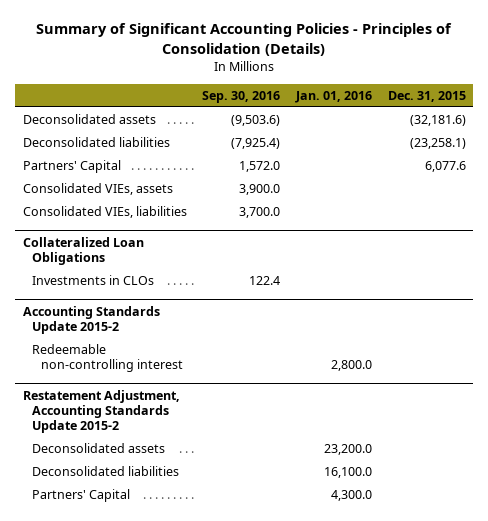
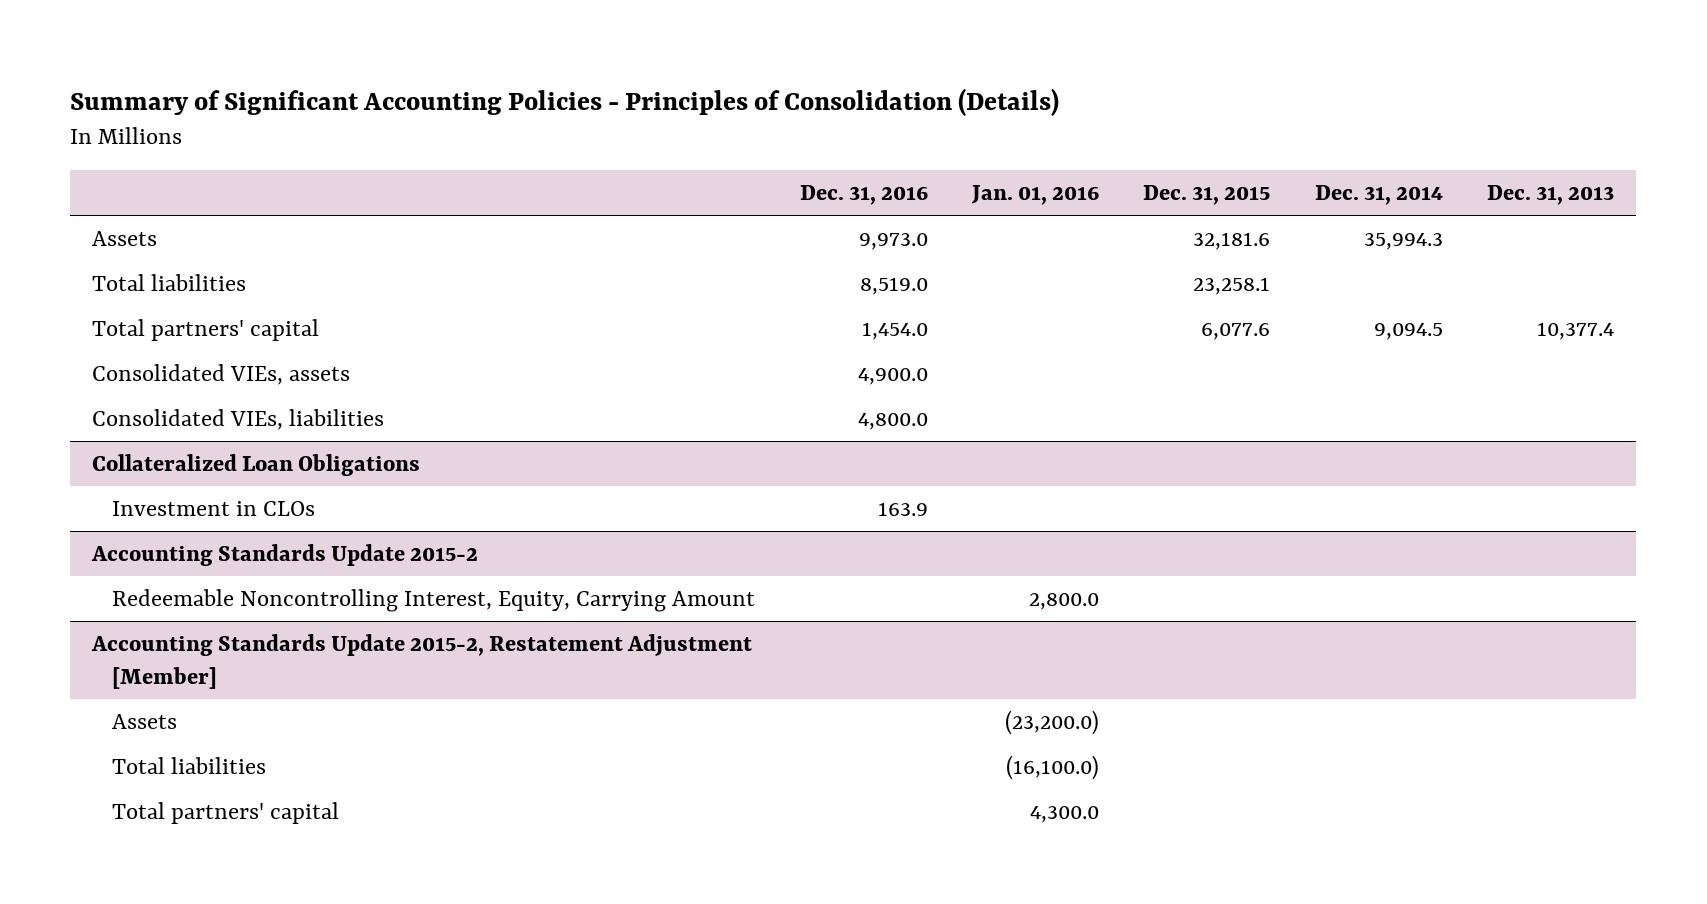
[202,90,281,103] Sep. 30, 2016 -> none
none -> [799,184,928,205] Dec. 31, 2016
none -> [1314,184,1443,205] Dec. 31, 2014
none -> [1487,184,1615,205] Dec. 31, 2013
[22,114,156,125] Deconsolidated assets -> [92,230,158,246] Assets
[409,115,466,127] (32,181.6) -> [1193,231,1271,250] 32,181.6
[22,137,170,148] Deconsolidated liabilities -> [92,273,247,291] Total liabilities
[409,138,466,150] (23,258.1) -> [1193,276,1271,295] 23,258.1
[22,160,121,174] Partners' Capital -> [92,318,320,341] Total partners' capital
[31,275,154,286] Investments in CLOs -> [112,500,316,516] Investment in CLOs
[31,344,183,373] Redeemable non-controlling interest -> [112,588,756,612] Redeemable Noncontrolling Interest, Equity, Carrying Amount
[22,389,180,433] Restatement Adjustment, Accounting Standards Update 2015-2 -> [91,633,753,689] Accounting Standards Update 2015-2, Restatement Adjustment [Member]
[31,443,165,454] Deconsolidated assets -> [112,713,178,729] Assets
[323,444,372,456] 23,200.0 -> [1005,709,1100,735] (23,200.0)
[31,466,179,477] Deconsolidated liabilities -> [112,756,267,774] Total liabilities
[323,467,372,479] 16,100.0 -> [1006,754,1100,780] (16,100.0)
[31,489,130,503] Partners' Capital -> [112,801,340,824] Total partners' capital

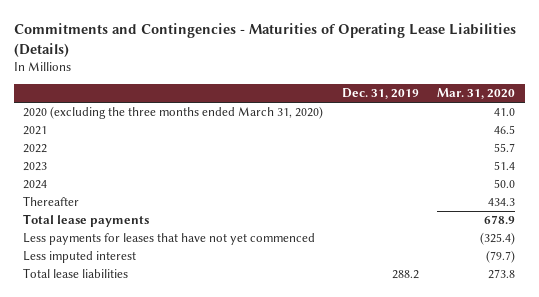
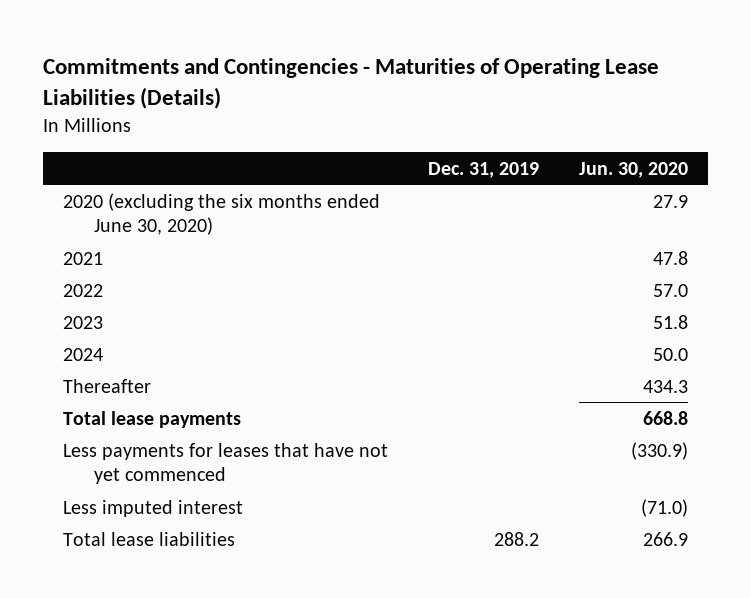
[437,88,516,100] Mar. 31, 2020 -> none
none -> [579,161,689,178] Jun. 30, 2020
[23,106,324,120] 2020 (excluding the three months ended March 31, 2020) -> [63,192,381,236] 2020 (excluding the six months ended June 30, 2020)

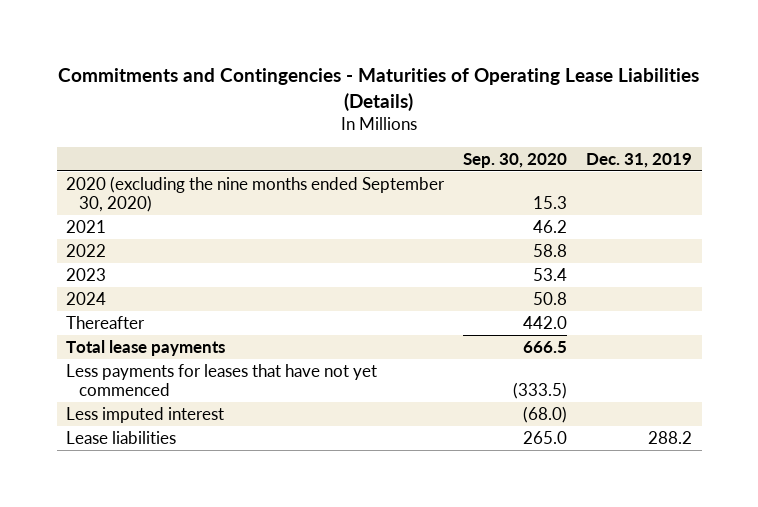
[579,161,689,178] Jun. 30, 2020 -> none
none -> [463,152,568,168] Sep. 30, 2020
[63,192,381,236] 2020 (excluding the six months ended June 30, 2020) -> [66,175,446,213] 2020 (excluding the nine months ended September 30, 2020)
[63,531,236,546] Total lease liabilities -> [66,430,177,444] Lease liabilities

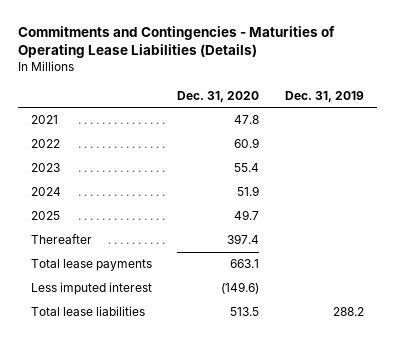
[463,152,568,168] Sep. 30, 2020 -> none
none -> [177,90,260,102] Dec. 31, 2020
[66,175,446,213] 2020 (excluding the nine months ended September 30, 2020) -> none
none -> [31,211,61,221] 2025
[66,363,378,397] Less payments for leases that have not yet commenced -> none
[66,430,177,444] Lease liabilities -> [31,306,146,317] Total lease liabilities

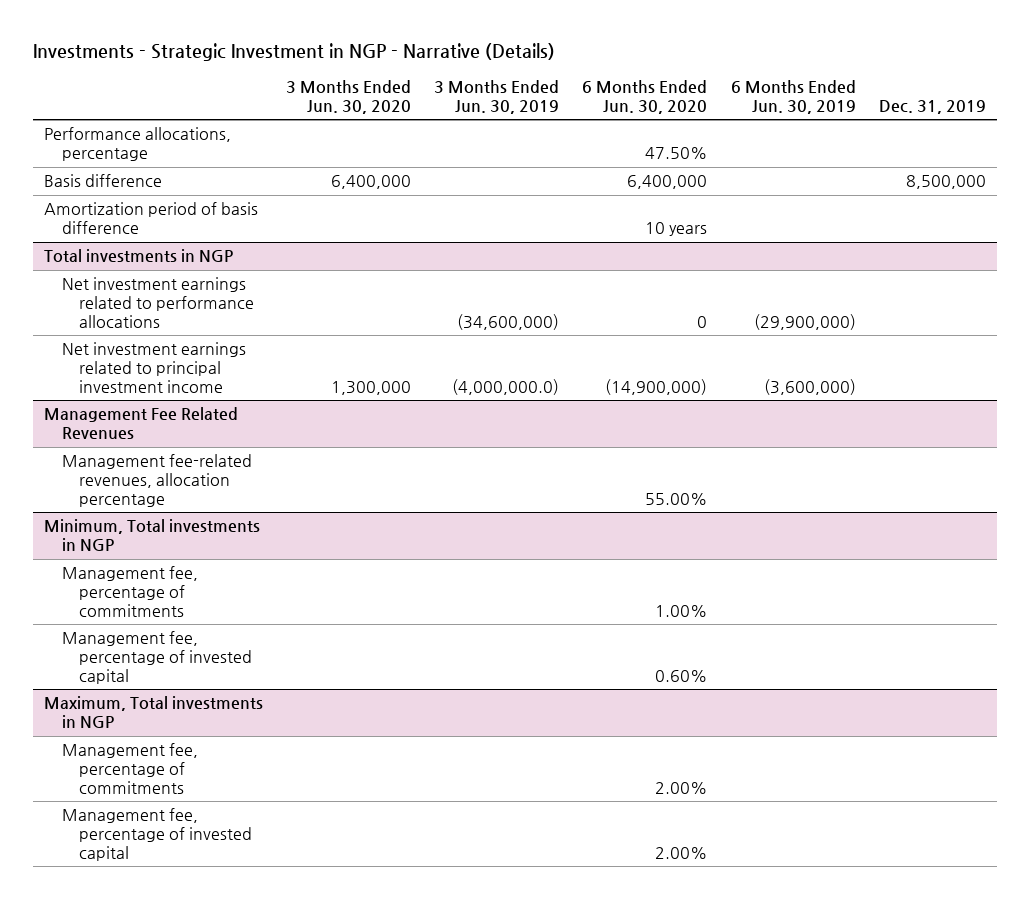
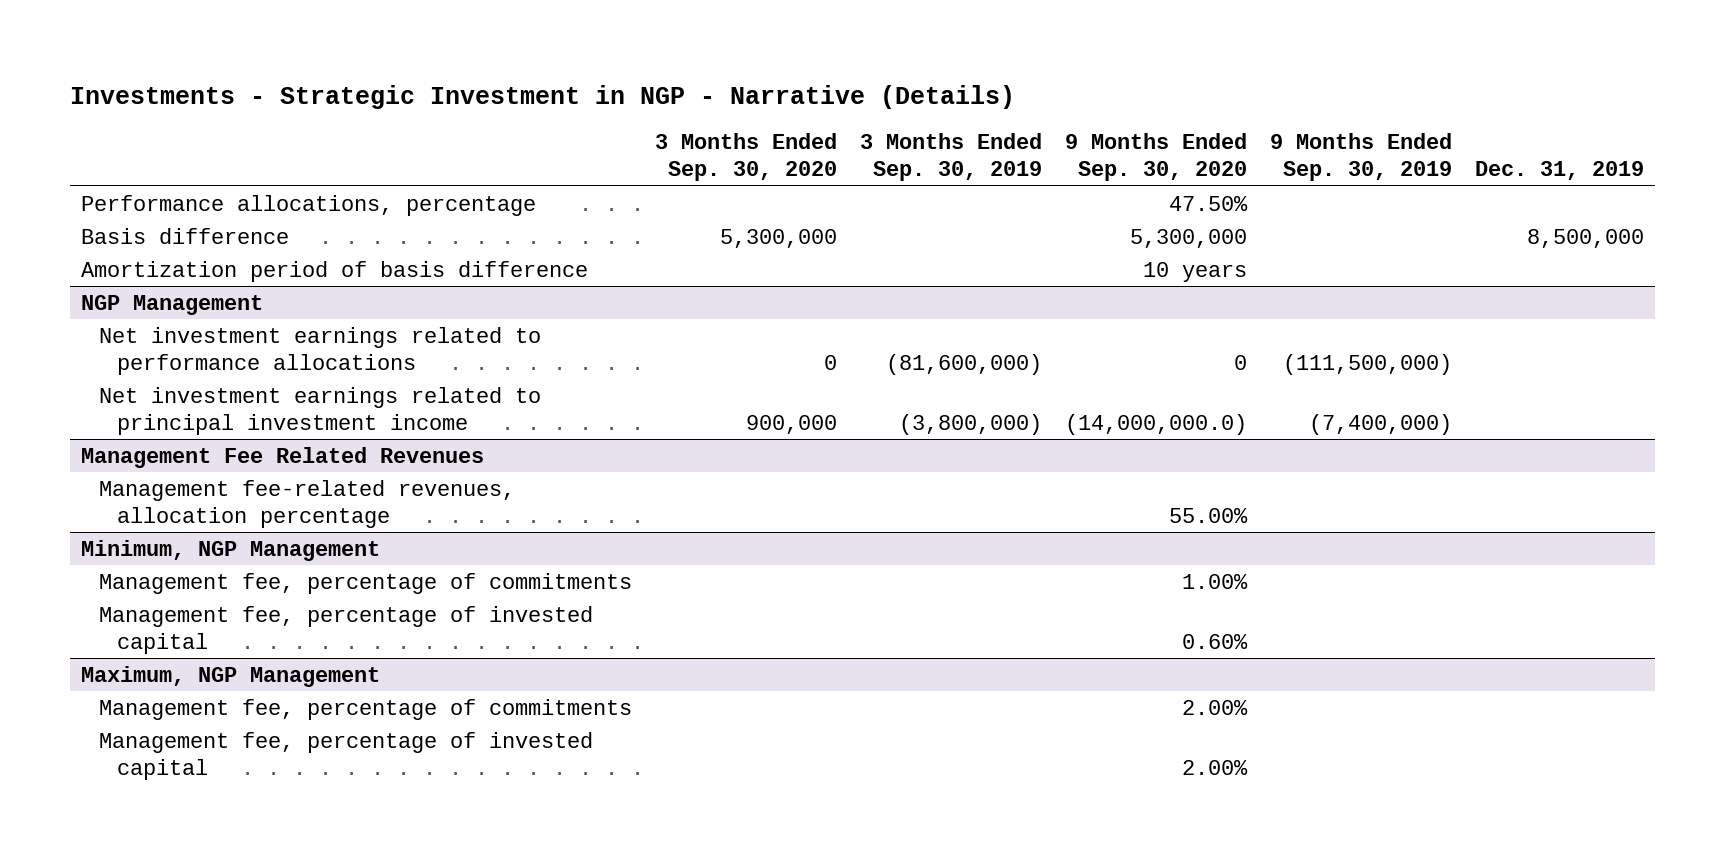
[286,80,412,114] 3 Months Ended Jun. 30, 2020 -> none
[434,80,560,114] 3 Months Ended Jun. 30, 2019 -> none
[582,80,708,114] 6 Months Ended Jun. 30, 2020 -> none
[730,80,856,114] 6 Months Ended Jun. 30, 2019 -> none
none -> [655,133,838,182] 3 Months Ended Sep. 30, 2020
none -> [860,133,1043,182] 3 Months Ended Sep. 30, 2019
none -> [1064,133,1247,182] 9 Months Ended Sep. 30, 2020
none -> [1269,133,1452,182] 9 Months Ended Sep. 30, 2019
[44,249,234,263] Total investments in NGP -> [81,294,264,315] NGP Management
[44,519,261,552] Minimum, Total investments in NGP -> none
[61,566,198,617] Management fee, percentage of commitments -> none
[61,631,253,684] Management fee, percentage of invested capital -> none
[44,696,264,729] Maximum, Total investments in NGP -> none
[61,743,198,794] Management fee, percentage of commitments -> none
[61,808,253,861] Management fee, percentage of invested capital -> none
none -> [81,539,381,561] Minimum, NGP Management
none -> [99,572,633,594] Management fee, percentage of commitments
none -> [99,605,594,654] Management fee, percentage of invested capital
none -> [81,665,381,687] Maximum, NGP Management
none -> [99,698,633,720] Management fee, percentage of commitments
none -> [99,731,594,780] Management fee, percentage of invested capital

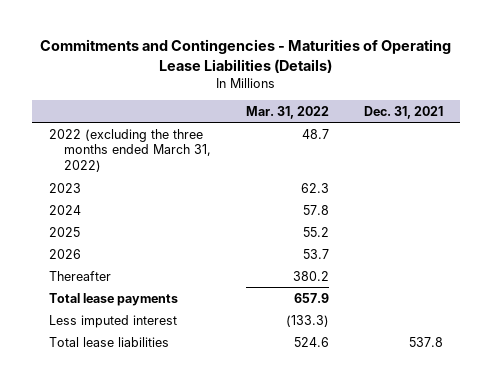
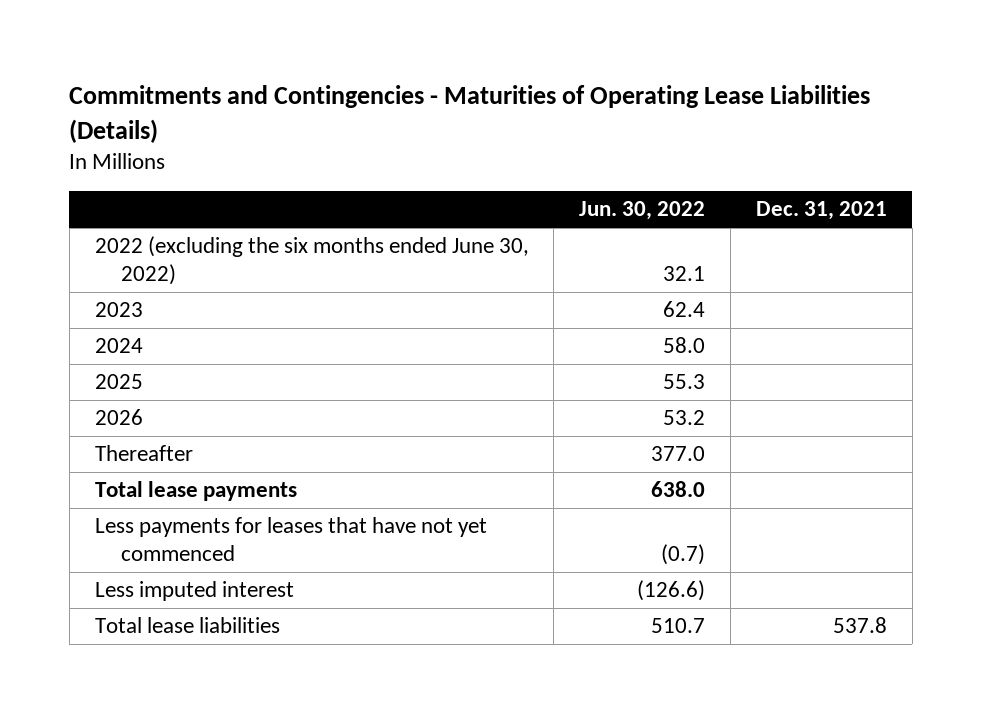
[245,105,329,119] Mar. 31, 2022 -> none
none -> [579,201,706,221] Jun. 30, 2022
[49,128,211,173] 2022 (excluding the three months ended March 31, 2022) -> [94,236,529,285] 2022 (excluding the six months ended June 30, 2022)
none -> [94,517,487,561] Less payments for leases that have not yet commenced

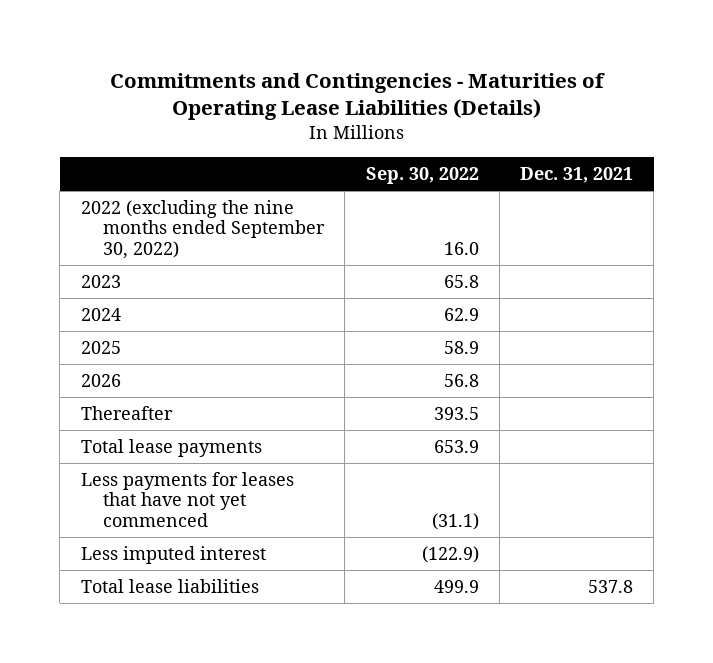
[579,201,706,221] Jun. 30, 2022 -> none
none -> [365,167,479,185] Sep. 30, 2022
[94,236,529,285] 2022 (excluding the six months ended June 30, 2022) -> [80,199,326,260] 2022 (excluding the nine months ended September 30, 2022)

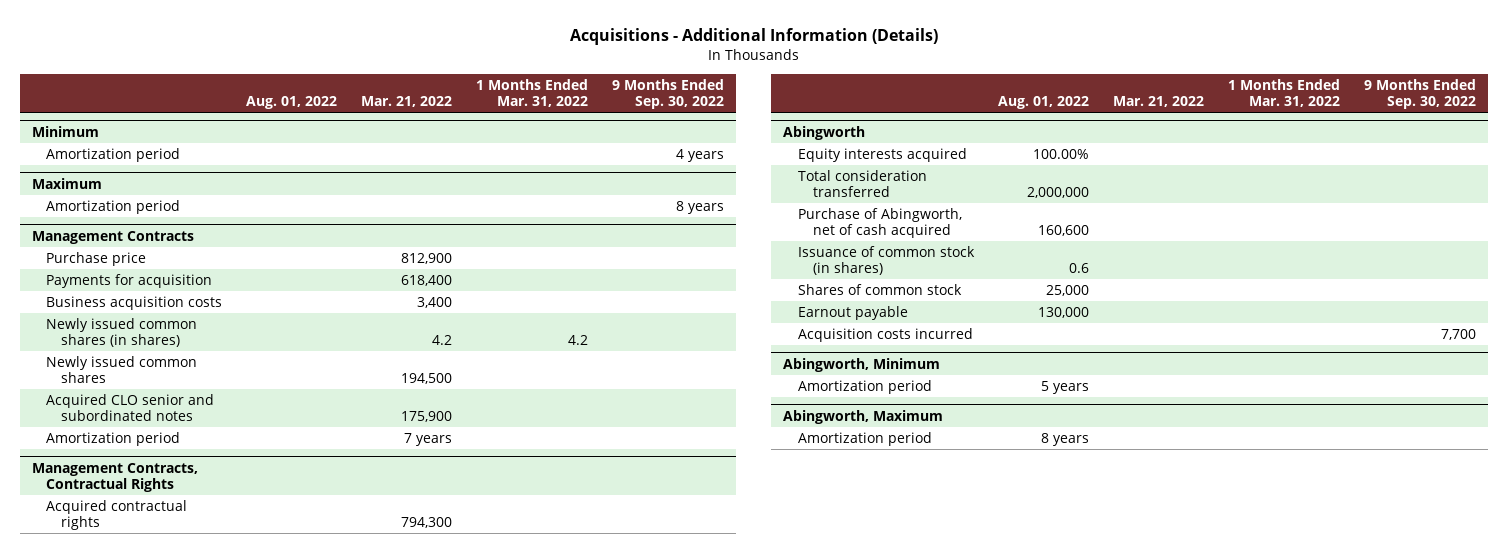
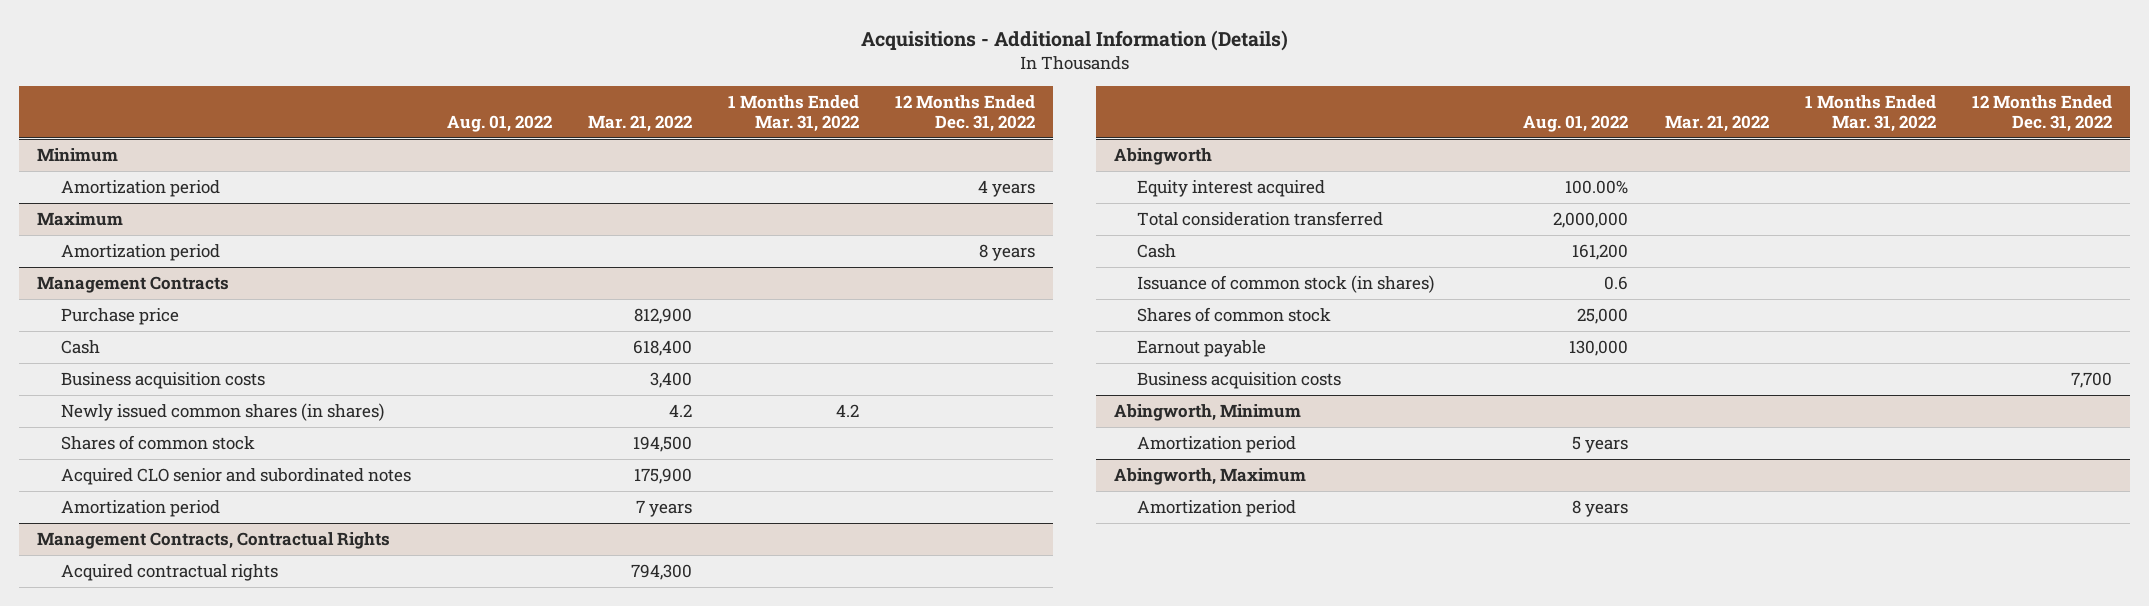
[612,78,725,109] 9 Months Ended Sep. 30, 2022 -> none
none -> [895,94,1036,132] 12 Months Ended Dec. 31, 2022
[46,274,213,289] Payments for acquisition -> [60,340,100,355] Cash
[46,356,198,384] Newly issued common shares -> [60,435,255,451] Shares of common stock
[797,148,967,163] Equity interests acquired -> [1137,180,1326,198] Equity interest acquired
[797,208,962,239] Purchase of Abingworth, net of cash acquired -> none
none -> [1137,244,1177,259] Cash
[797,328,973,343] Acquisition costs incurred -> [1137,372,1342,390] Business acquisition costs

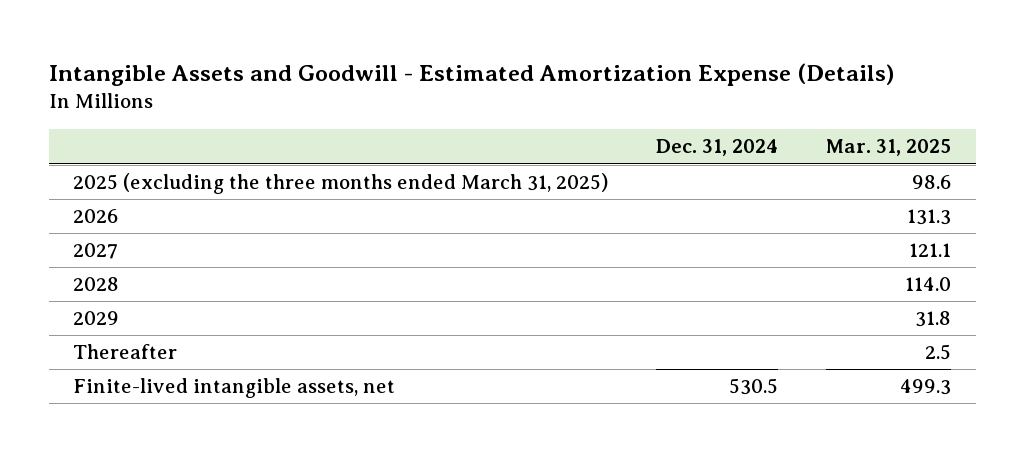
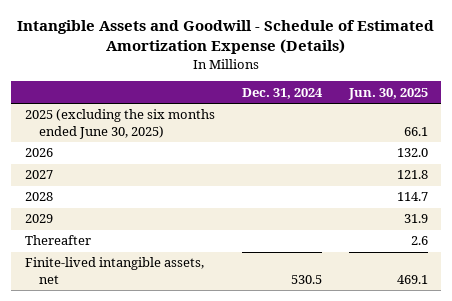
[48,62,894,86] Intangible Assets and Goodwill - Estimated Amortization Expense (Details) -> [17,20,435,55] Intangible Assets and Goodwill - Schedule of Estimated Amortization Expense (Details)
[826,139,952,157] Mar. 31, 2025 -> none
none -> [347,87,428,100] Jun. 30, 2025
[72,173,608,195] 2025 (excluding the three months ended March 31, 2025) -> [24,109,215,139] 2025 (excluding the six months ended June 30, 2025)

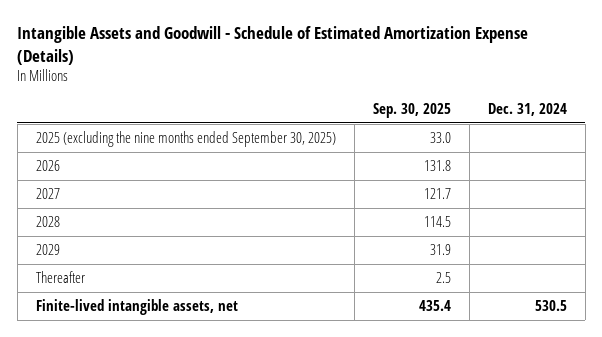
[347,87,428,100] Jun. 30, 2025 -> none
none -> [372,103,451,119] Sep. 30, 2025
[24,109,215,139] 2025 (excluding the six months ended June 30, 2025) -> [35,130,336,147] 2025 (excluding the nine months ended September 30, 2025)

